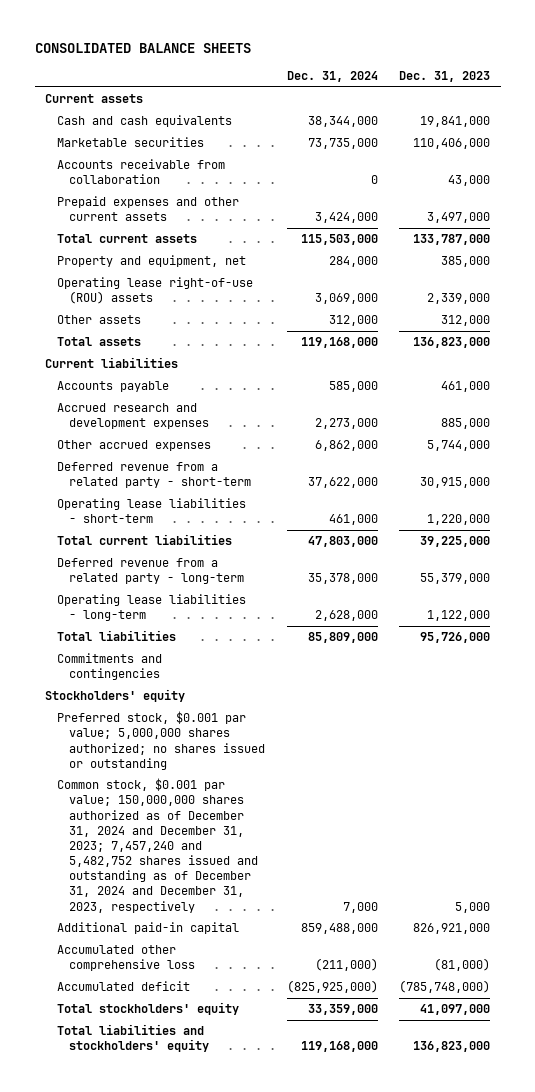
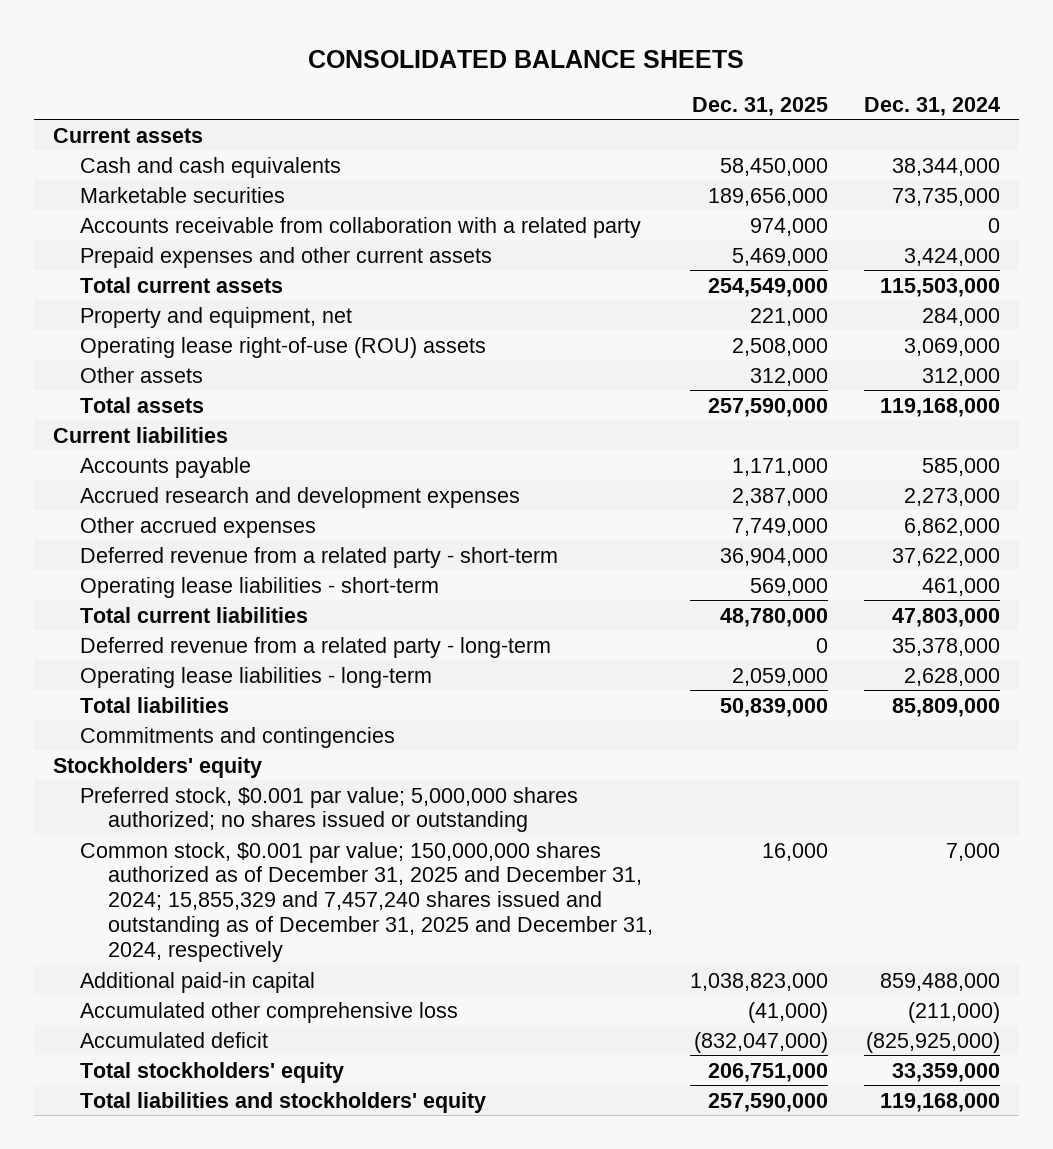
[398,71,490,83] Dec. 31, 2023 -> none
none -> [691,96,828,116] Dec. 31, 2025
[57,159,226,185] Accounts receivable from collaboration -> [80,216,642,238] Accounts receivable from collaboration with a related party
[57,778,259,913] Common stock, $0.001 par value; 150,000,000 shares authorized as of December 31, 2024 and December 31, 2023; 7,457,240 and 5,482,752 shares issued and outstanding as of December 31, 2024 and December 31, 2023, respectively -> [80,841,653,962] Common stock, $0.001 par value; 150,000,000 shares authorized as of December 31, 2025 and December 31, 2024; 15,855,329 and 7,457,240 shares issued and outstanding as of December 31, 2025 and December 31, 2024, respectively

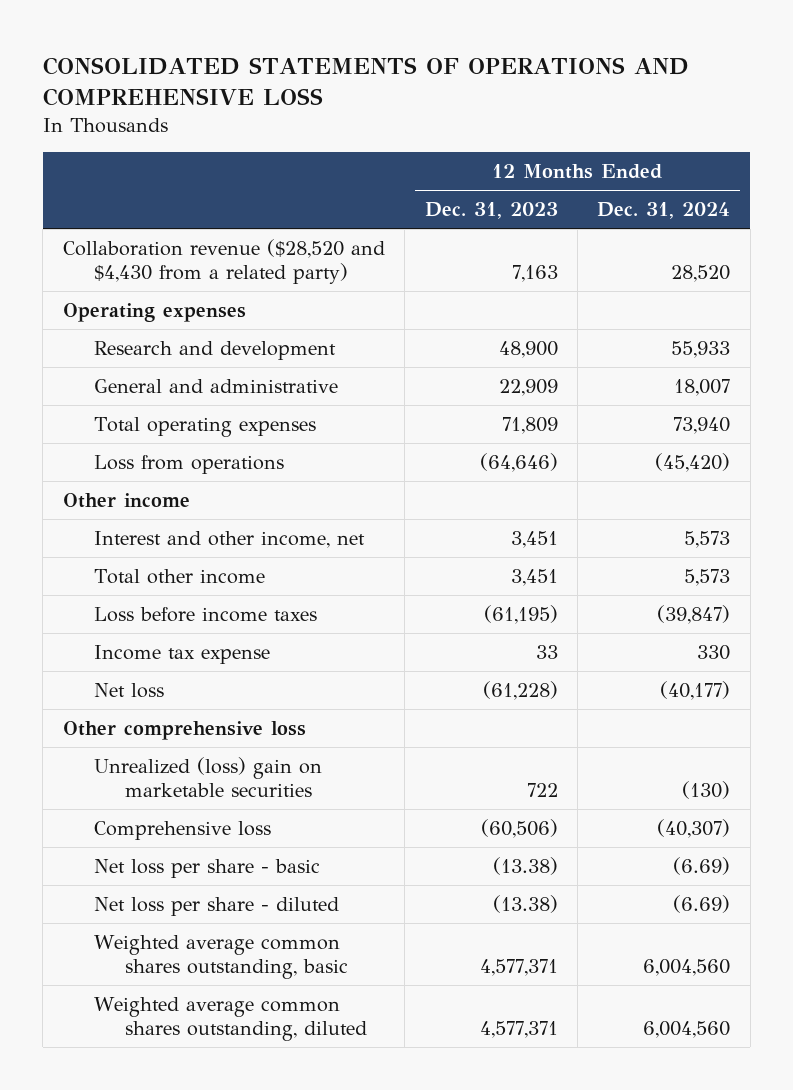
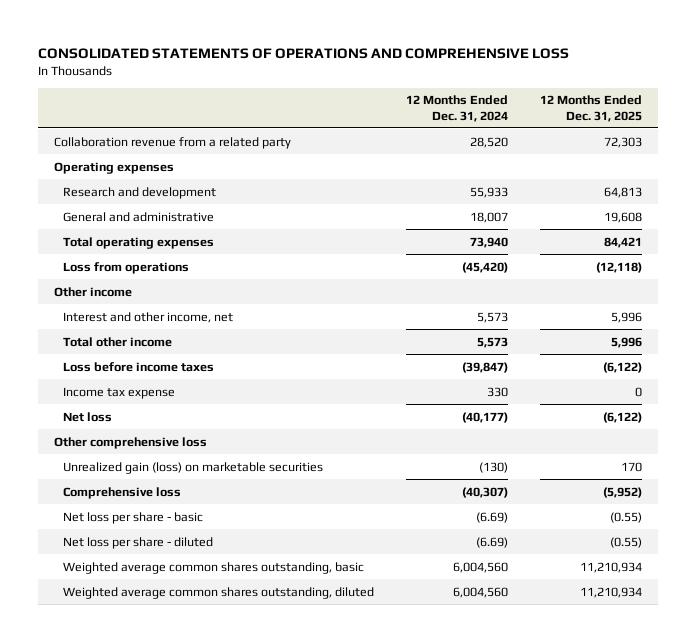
[424,202,558,220] Dec. 31, 2023 -> none
none -> [540,95,643,122] 12 Months Ended Dec. 31, 2025
[62,238,385,285] Collaboration revenue ($28,520 and $4,430 from a related party) -> [53,136,291,149] Collaboration revenue from a related party
[93,756,322,798] Unrealized (loss) gain on marketable securities -> [63,461,324,474] Unrealized gain (loss) on marketable securities

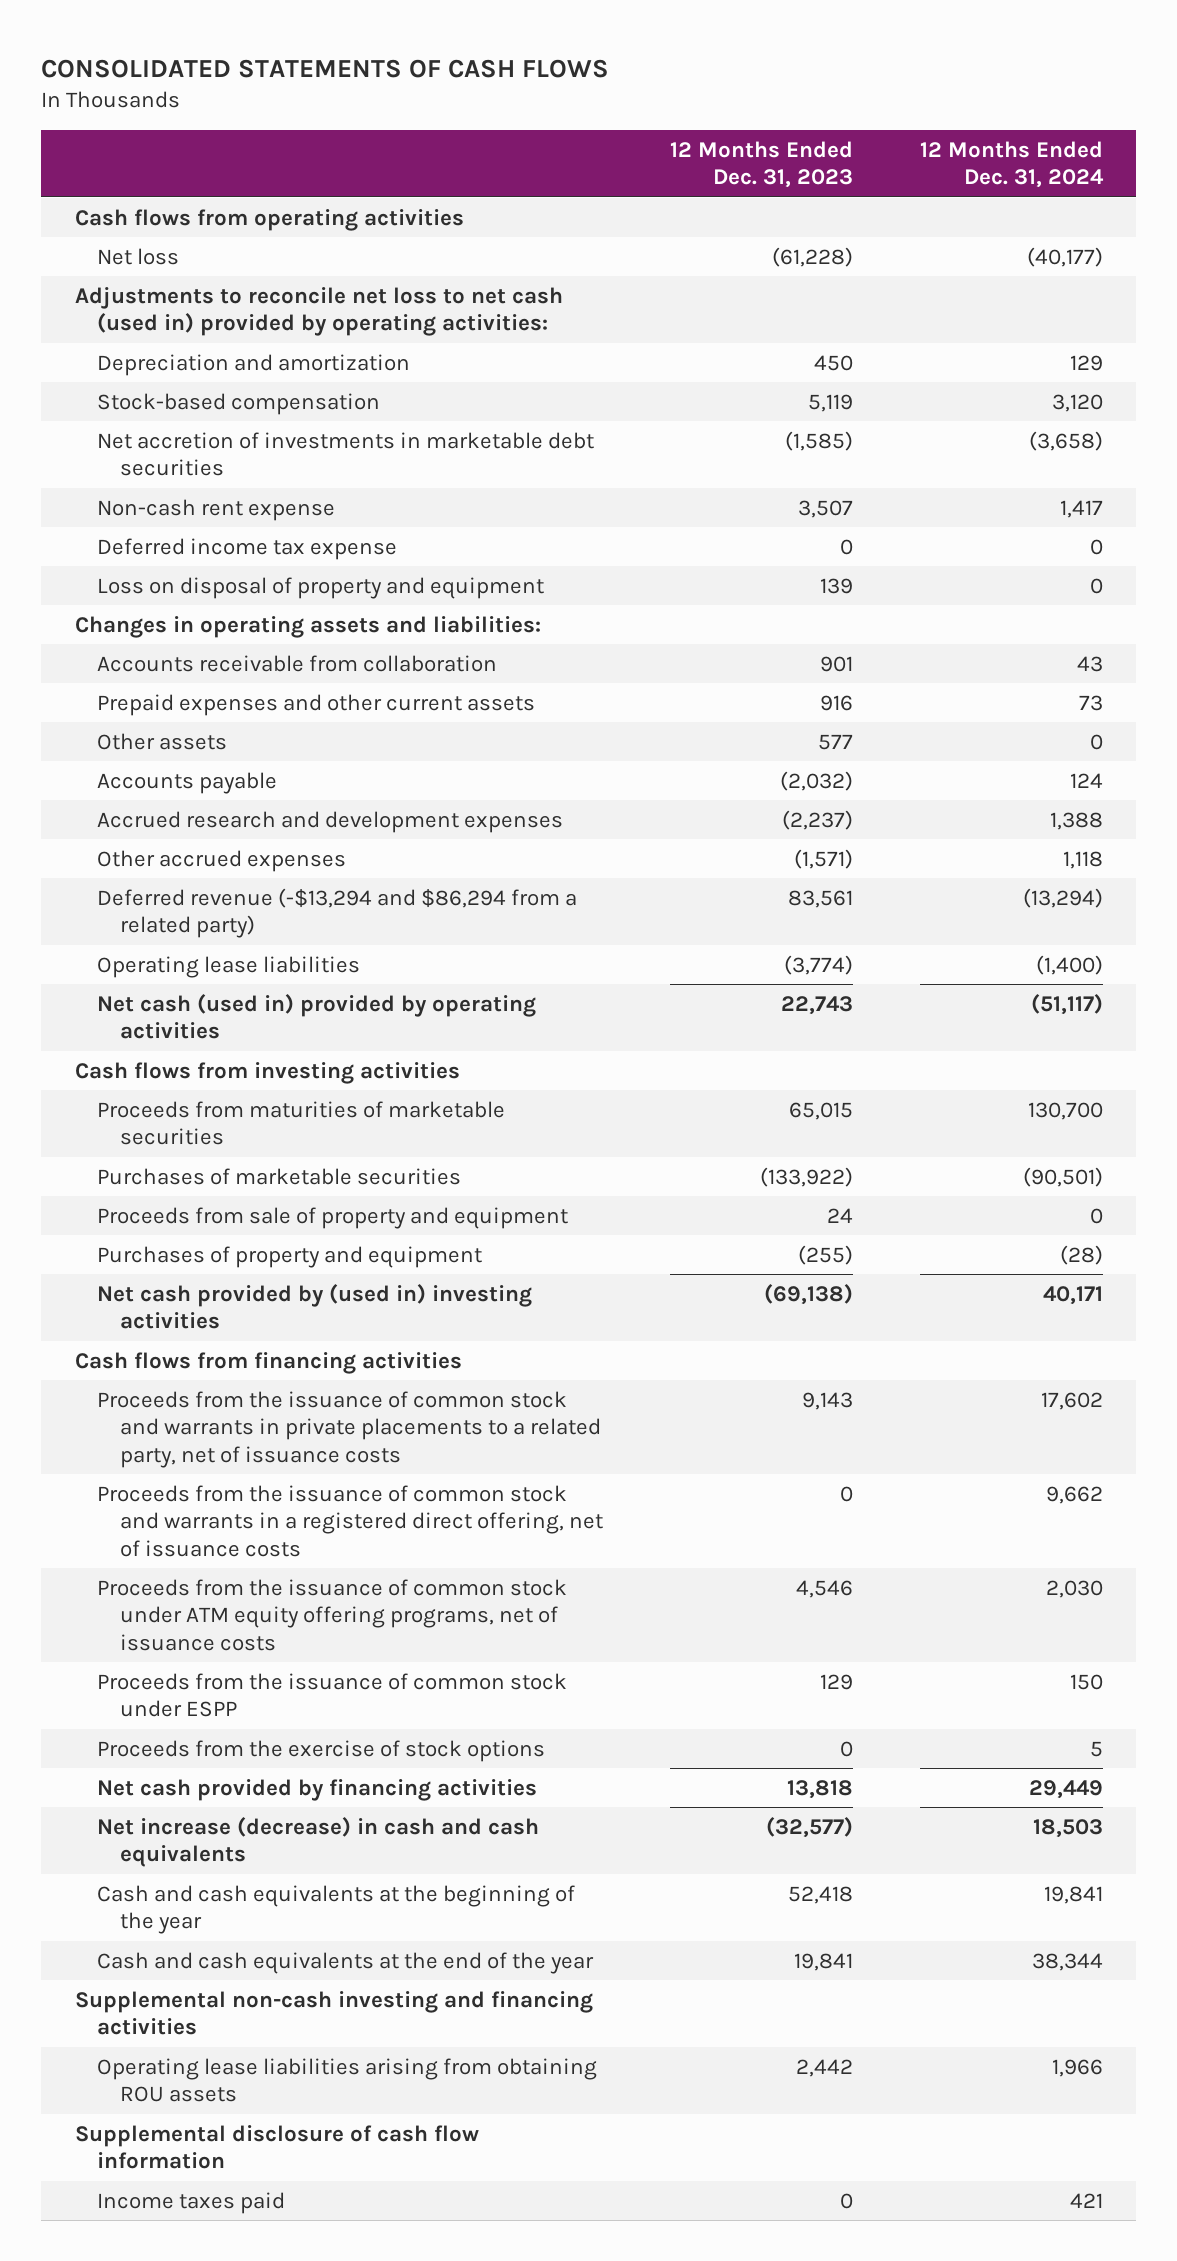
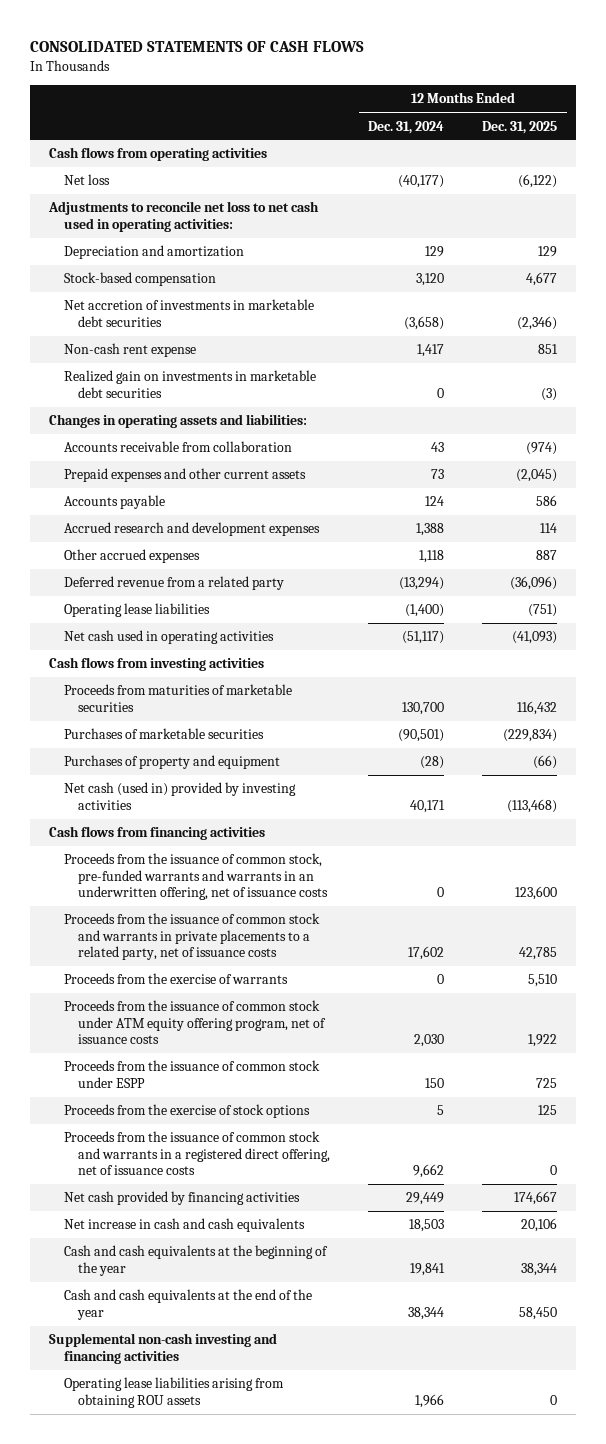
[669,140,853,189] 12 Months Ended Dec. 31, 2023 -> none
none -> [482,120,558,134] Dec. 31, 2025
[74,286,563,337] Adjustments to reconcile net loss to net cash (used in) provided by operating activities: -> [47,201,319,232] Adjustments to reconcile net loss to net cash used in operating activities:
[97,537,398,560] Deferred income tax expense -> none
[97,576,545,599] Loss on disposal of property and equipment -> none
none -> [63,370,316,398] Realized gain on investments in marketable debt securities
[97,732,228,750] Other assets -> none
[97,887,578,939] Deferred revenue (-$13,294 and $86,294 from a related party) -> [63,576,284,591] Deferred revenue from a related party
[97,993,537,1040] Net cash (used in) provided by operating activities -> [63,630,274,645] Net cash used in operating activities
[97,1206,569,1229] Proceeds from sale of property and equipment -> none
[97,1283,533,1330] Net cash provided by (used in) investing activities -> [63,782,296,810] Net cash (used in) provided by investing activities
none -> [63,853,329,901] Proceeds from the issuance of common stock, pre-funded warrants and warrants in an underwritten offering, net of issuance costs
none -> [63,973,288,985] Proceeds from the exercise of warrants
[97,1578,568,1651] Proceeds from the issuance of common stock under ATM equity offering programs, net of issuance costs -> [63,1000,327,1045] Proceeds from the issuance of common stock under ATM equity offering program, net of issuance costs
[97,1484,603,1557] Proceeds from the issuance of common stock and warrants in a registered direct offering, net of issuance costs -> [63,1131,331,1176] Proceeds from the issuance of common stock and warrants in a registered direct offering, net of issuance costs
[97,1816,540,1868] Net increase (decrease) in cash and cash equivalents -> [63,1218,305,1233] Net increase in cash and cash equivalents
[74,2124,479,2170] Supplemental disclosure of cash flow information -> none
[97,2191,286,2214] Income taxes paid -> none

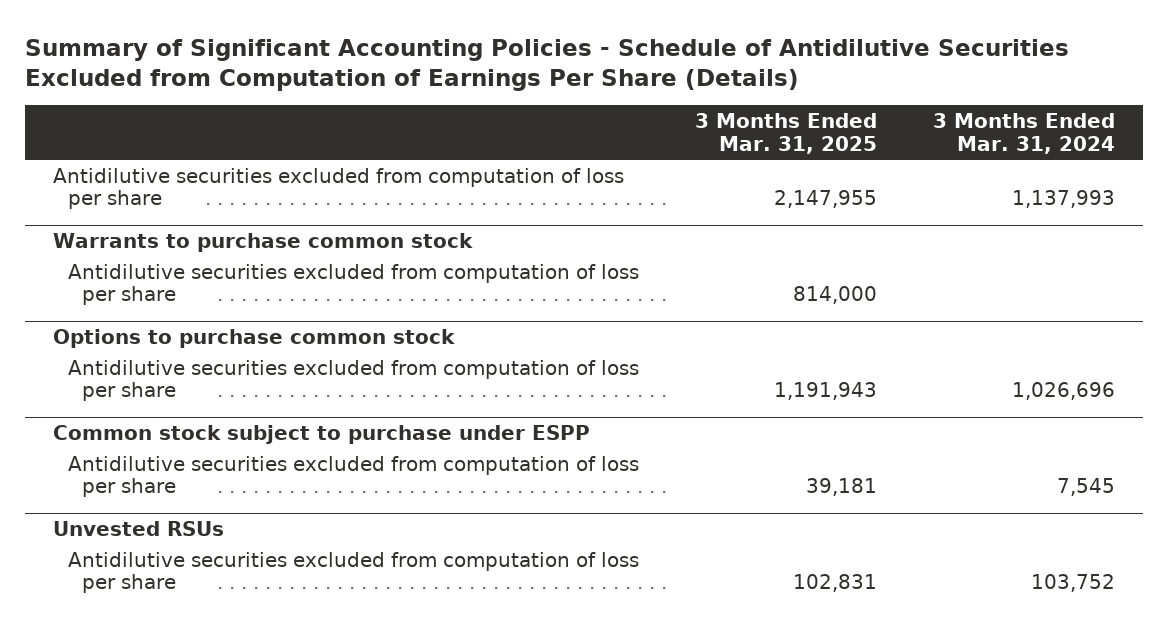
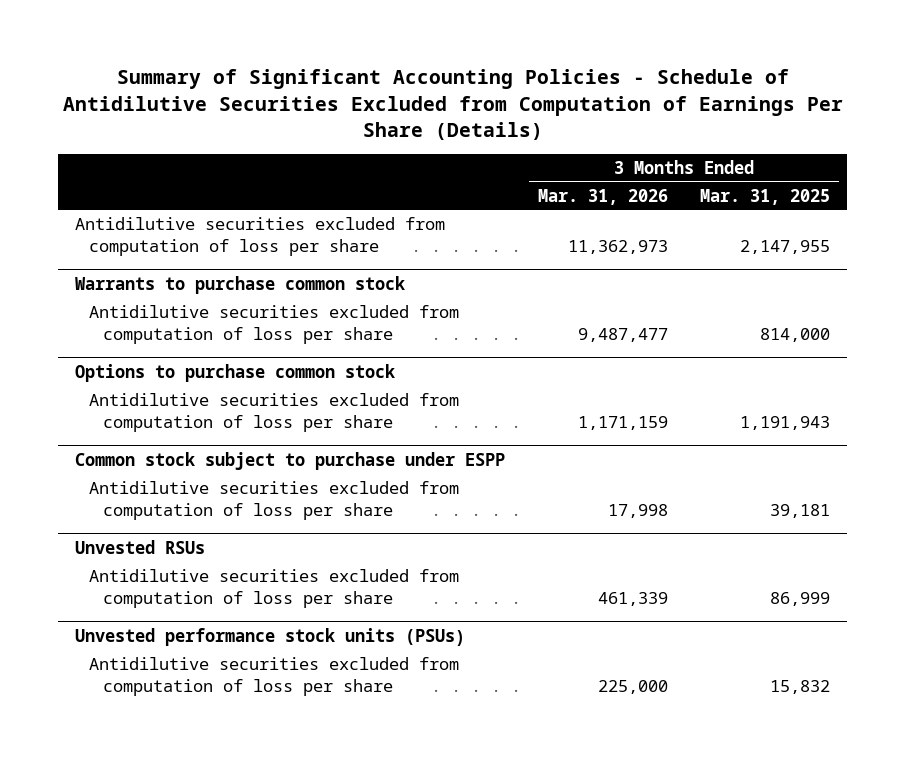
[932,112,1115,154] 3 Months Ended Mar. 31, 2024 -> none
none -> [537,188,668,205] Mar. 31, 2026
[792,574,877,593] 102,831 -> [770,591,831,606] 86,999
none -> [74,627,465,646] Unvested performance stock units (PSUs)
none -> [88,656,459,696] Antidilutive securities excluded from computation of loss per share

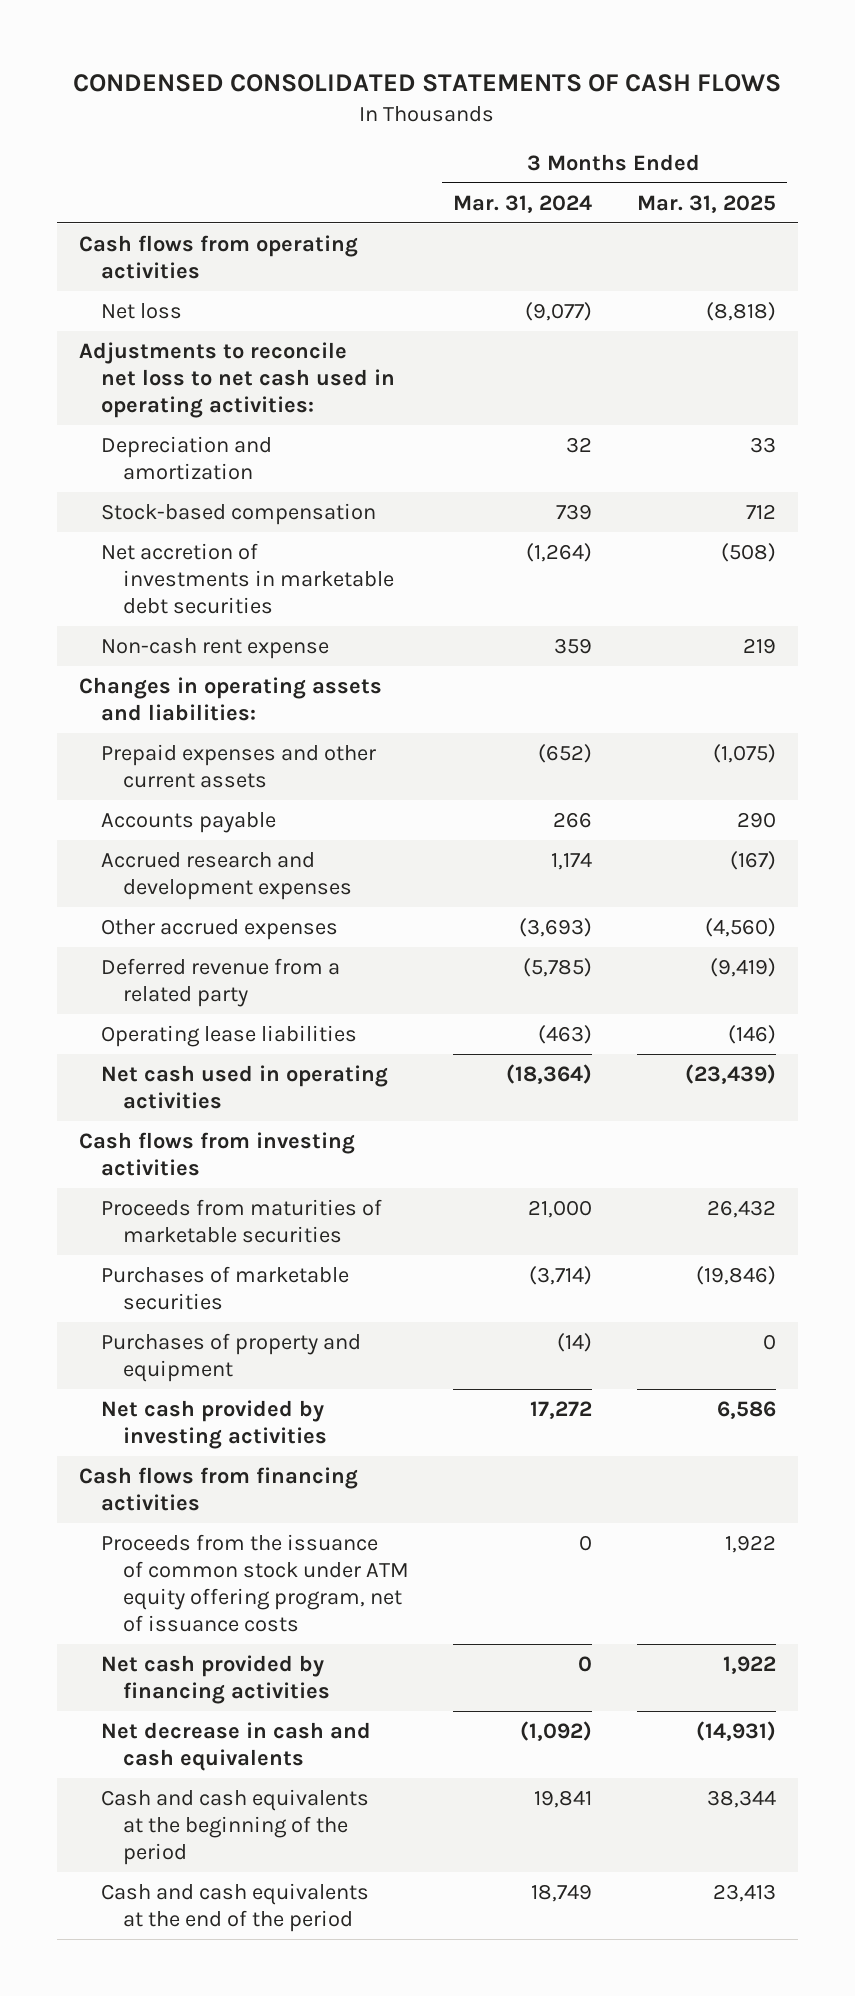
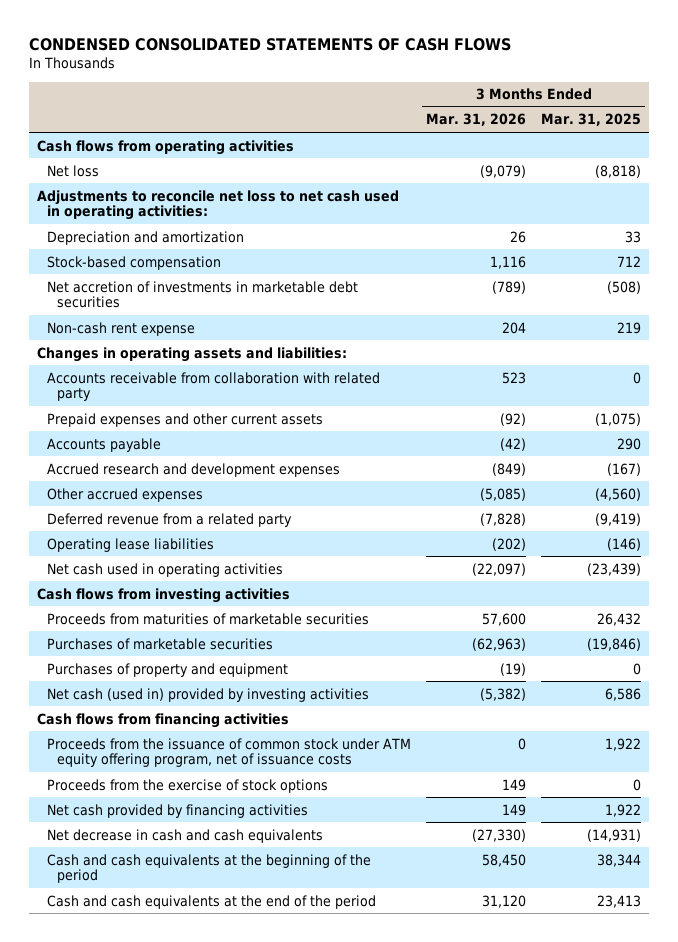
[453,194,593,213] Mar. 31, 2024 -> none
none -> [425,113,526,127] Mar. 31, 2026
none -> [46,371,380,402] Accounts receivable from collaboration with related party
[100,1399,327,1450] Net cash provided by investing activities -> [46,687,369,702] Net cash (used in) provided by investing activities
none -> [46,778,328,793] Proceeds from the exercise of stock options

